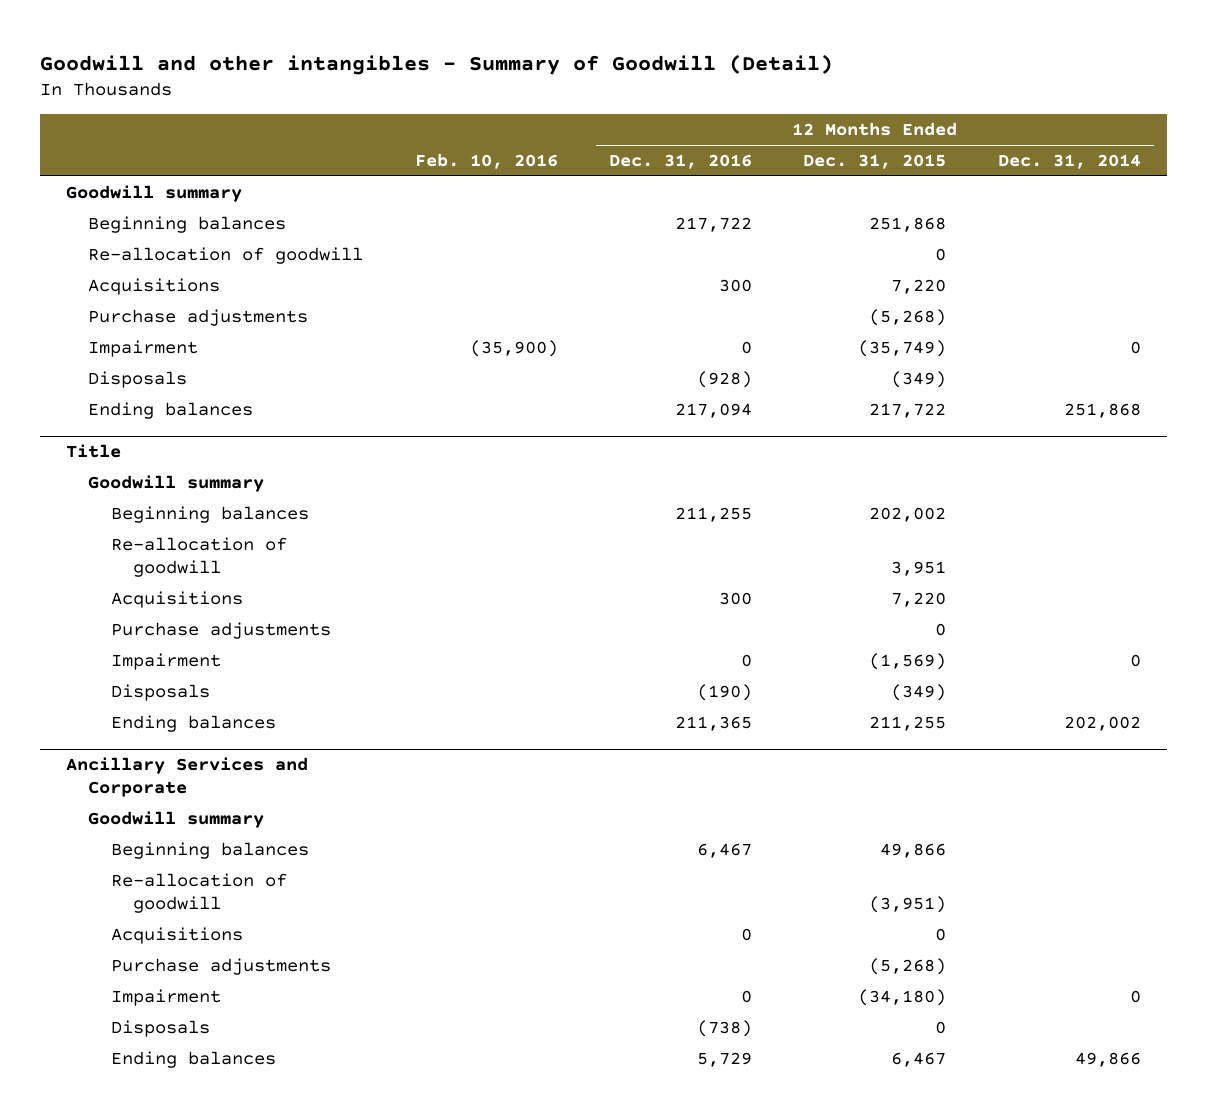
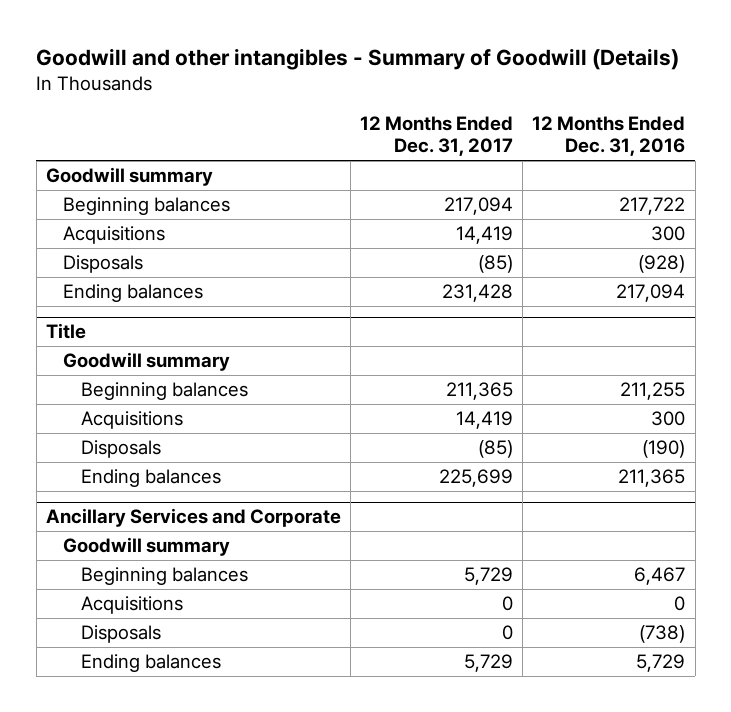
[40,53,834,75] Goodwill and other intangibles - Summary of Goodwill (Detail) -> [36,48,680,71] Goodwill and other intangibles - Summary of Goodwill (Details)
[414,153,558,170] Feb. 10, 2016 -> none
[803,154,947,170] Dec. 31, 2015 -> none
[997,154,1141,170] Dec. 31, 2014 -> none
none -> [360,116,514,157] 12 Months Ended Dec. 31, 2017
[88,246,364,264] Re-allocation of goodwill -> none
[88,308,309,326] Purchase adjustments -> none
[88,339,199,357] Impairment -> none
[110,536,287,577] Re-allocation of goodwill -> none
[110,621,331,639] Purchase adjustments -> none
[110,652,221,670] Impairment -> none
[110,872,287,913] Re-allocation of goodwill -> none
[110,957,331,975] Purchase adjustments -> none
[110,988,221,1006] Impairment -> none

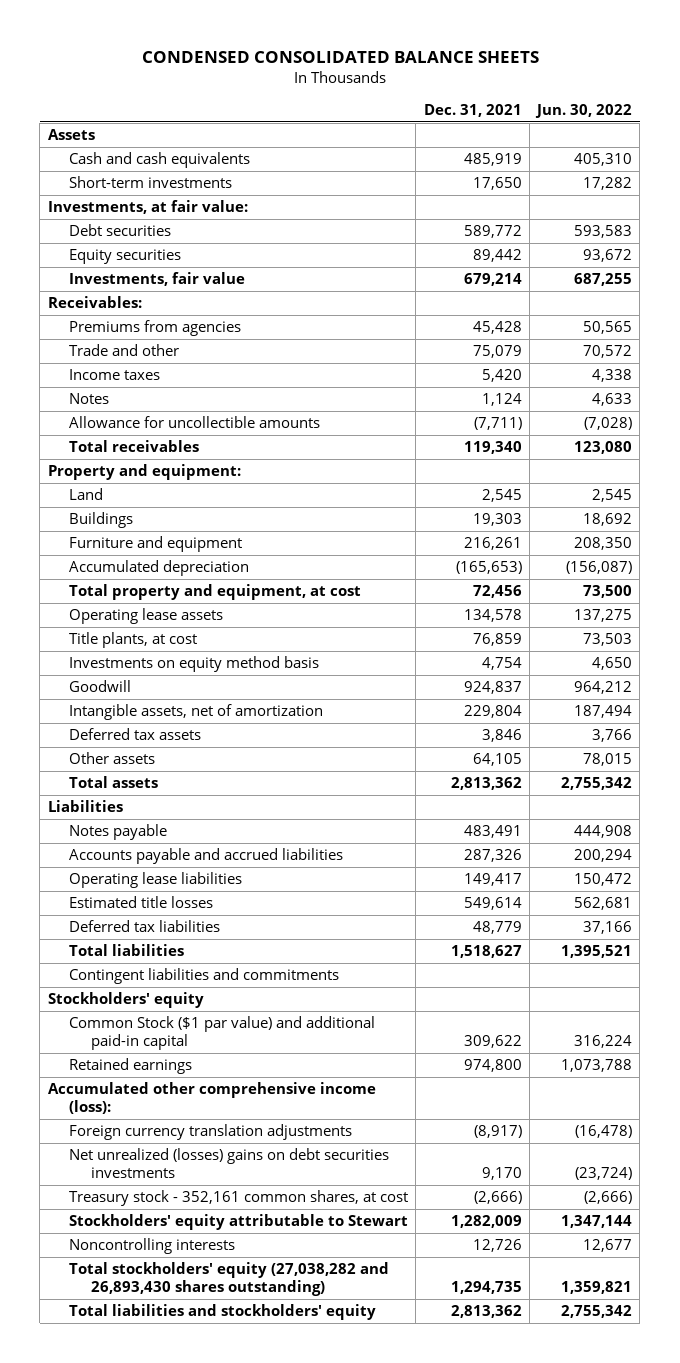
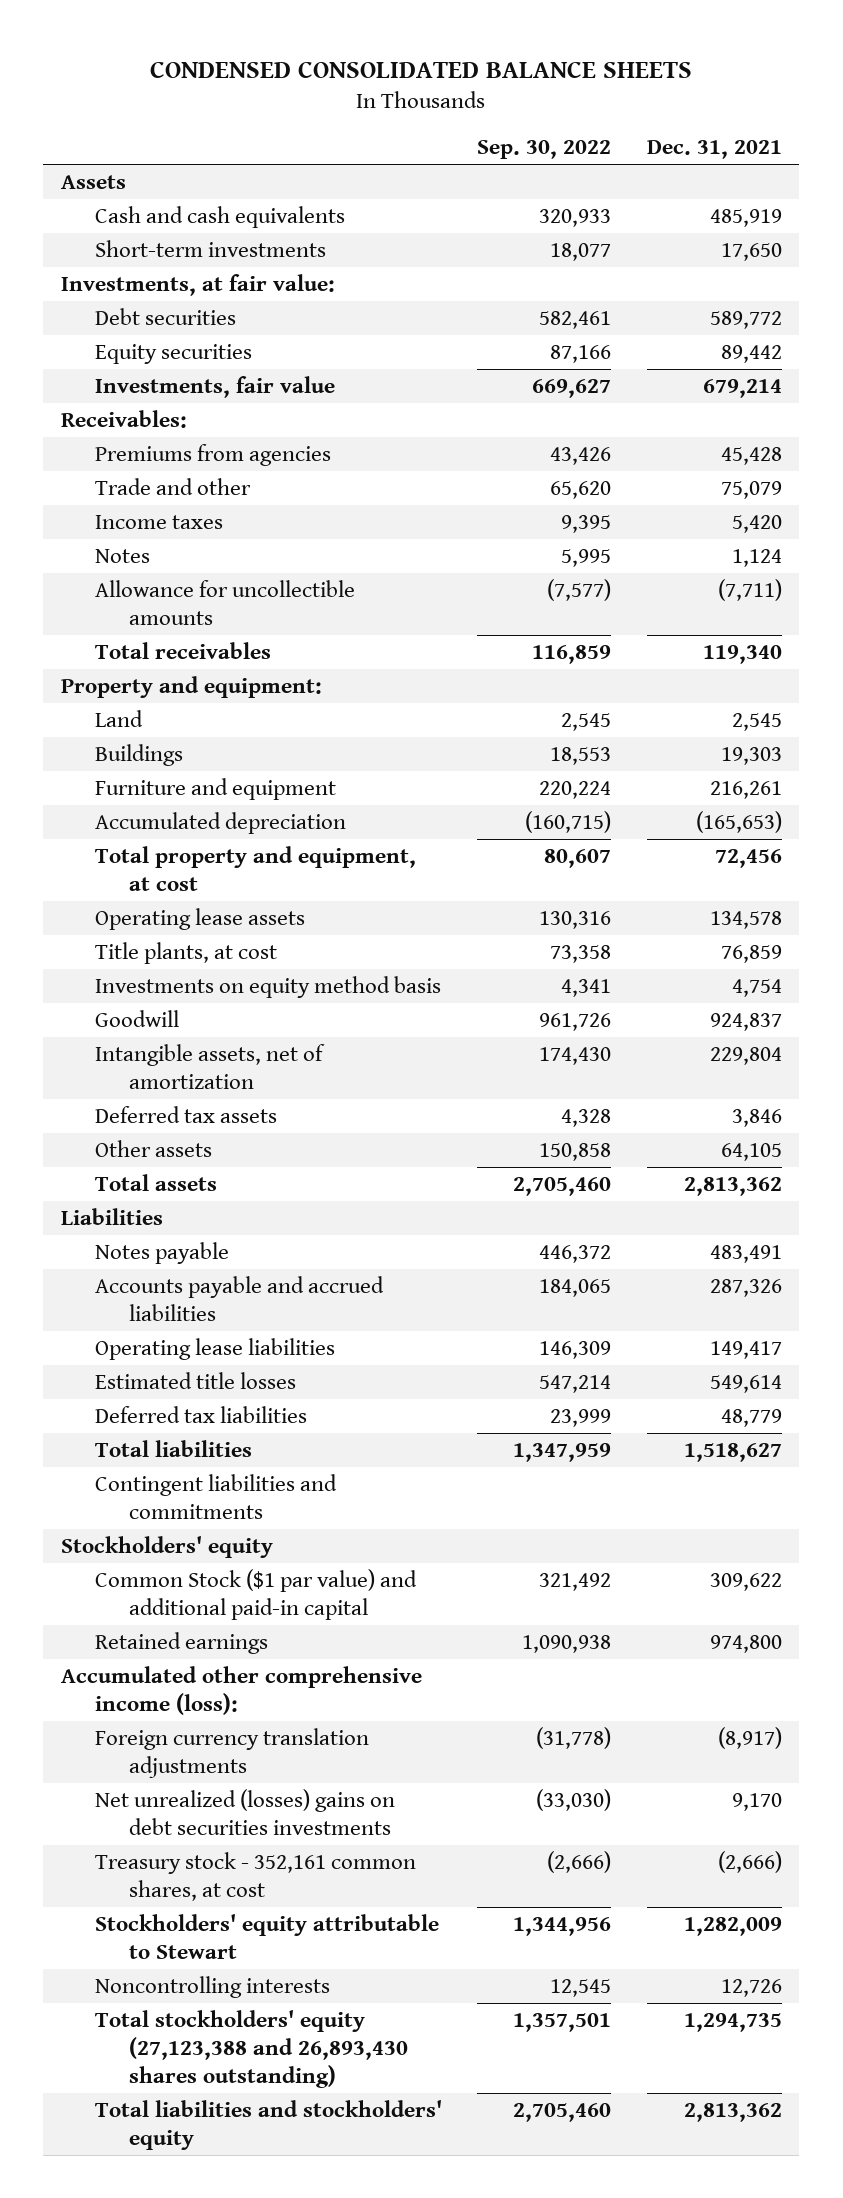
[535,103,633,118] Jun. 30, 2022 -> none
none -> [477,140,612,160] Sep. 30, 2022
[69,1262,390,1296] Total stockholders' equity (27,038,282 and 26,893,430 shares outstanding) -> [95,2009,409,2088] Total stockholders' equity (27,123,388 and 26,893,430 shares outstanding)

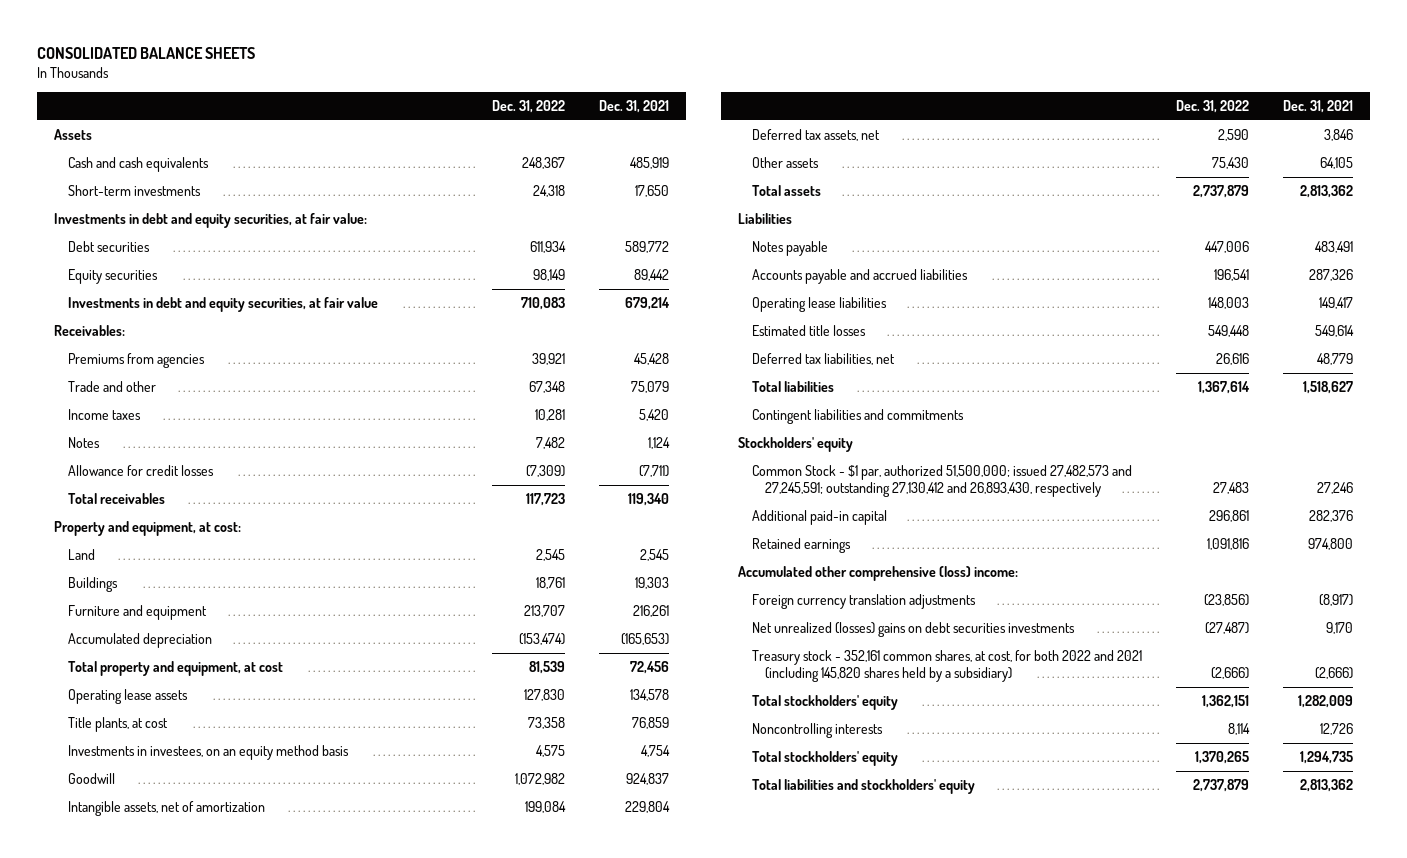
[150,60,693,78] CONDENSED CONSOLIDATED BALANCE SHEETS -> [37,46,256,59] CONSOLIDATED BALANCE SHEETS
[477,140,612,160] Sep. 30, 2022 -> none
none -> [491,99,565,113] Dec. 31, 2022
[60,273,335,296] Investments, at fair value: -> none
none -> [54,213,368,229] Investments in debt and equity securities, at fair value:
[95,375,336,398] Investments, fair value -> [67,297,378,313] Investments in debt and equity securities, at fair value
[95,579,356,625] Allowance for uncollectible amounts -> [67,465,214,477] Allowance for credit losses
[60,675,322,698] Property and equipment: -> [54,521,242,537] Property and equipment, at cost:
[95,975,442,998] Investments on equity method basis -> [67,745,349,761] Investments in investees, on an equity method basis
[95,1105,278,1123] Deferred tax assets -> [751,129,880,142] Deferred tax assets, net
[95,1405,308,1423] Deferred tax liabilities -> [751,353,895,366] Deferred tax liabilities, net
[95,1568,418,1620] Common Stock ($1 par value) and additional paid-in capital -> none
none -> [751,465,1132,498] Common Stock - $1 par, authorized 51,500,000; issued 27,482,573 and 27,245,591; outstanding 27,130,412 and 26,893,430, respectively
none -> [751,510,887,526] Additional paid-in capital
[60,1665,422,1715] Accumulated other comprehensive income (loss): -> [738,566,1019,582] Accumulated other comprehensive (loss) income:
[95,1851,417,1901] Treasury stock - 352,161 common shares, at cost -> [751,650,1142,683] Treasury stock - 352,161 common shares, at cost, for both 2022 and 2021 (including 145,820 shares held by a subsidiary)
[95,1913,440,1959] Stockholders' equity attributable to Stewart -> [751,695,898,711] Total stockholders' equity
[95,2009,409,2088] Total stockholders' equity (27,123,388 and 26,893,430 shares outstanding) -> [751,751,898,767] Total stockholders' equity

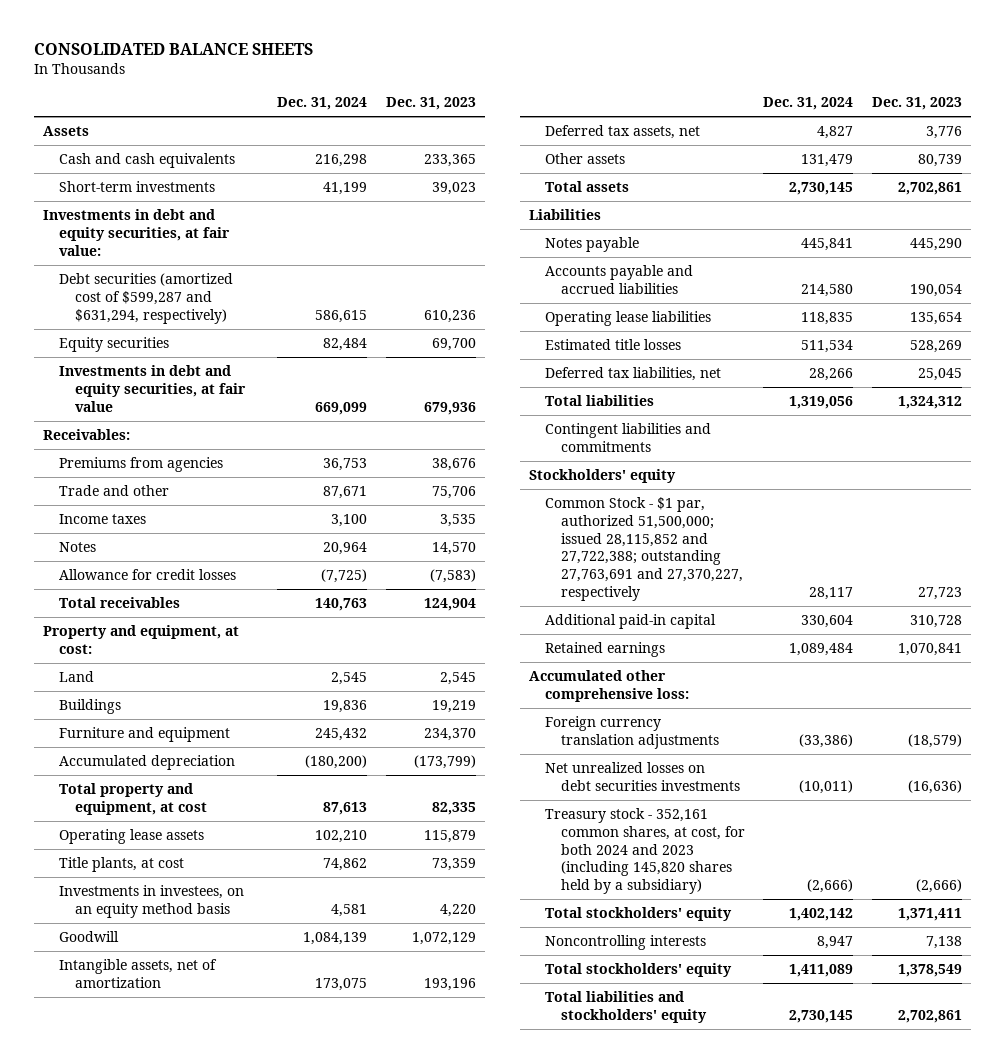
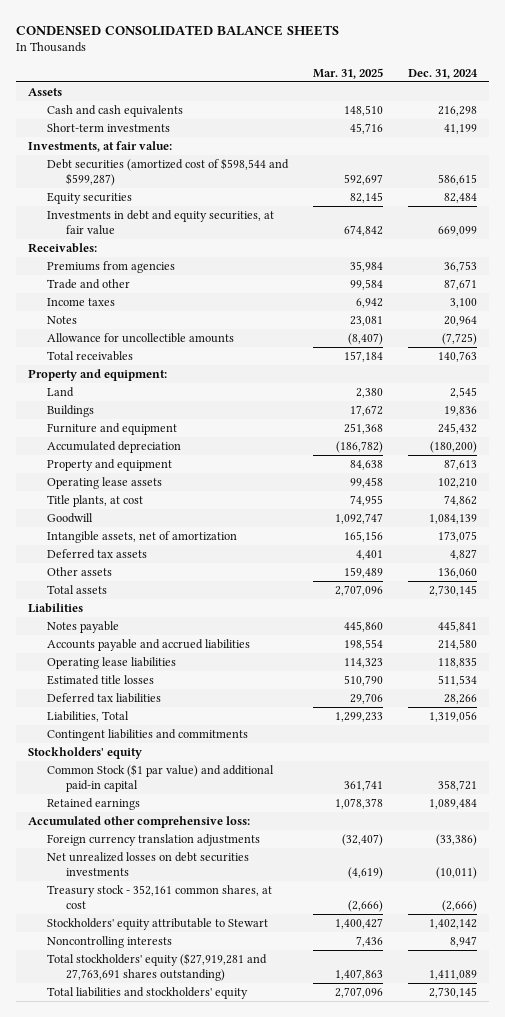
[33,43,313,56] CONSOLIDATED BALANCE SHEETS -> [15,24,339,36] CONDENSED CONSOLIDATED BALANCE SHEETS
[385,97,476,111] Dec. 31, 2023 -> none
none -> [313,67,384,79] Mar. 31, 2025
[42,209,230,256] Investments in debt and equity securities, at fair value: -> none
none -> [27,141,172,153] Investments, at fair value:
[58,273,233,324] Debt securities (amortized cost of $599,287 and $631,294, respectively) -> [47,158,290,186] Debt securities (amortized cost of $598,544 and $599,287)
[58,569,236,581] Allowance for credit losses -> [47,333,235,344] Allowance for uncollectible amounts
[42,625,239,654] Property and equipment, at cost: -> [27,369,167,382] Property and equipment:
[58,783,207,815] Total property and equipment, at cost -> [47,459,173,472] Property and equipment
[58,885,244,918] Investments in investees, on an equity method basis -> none
[544,125,700,140] Deferred tax assets, net -> [47,549,148,560] Deferred tax assets
[801,154,854,168] 131,479 -> [437,568,477,579] 136,060
[544,367,721,382] Deferred tax liabilities, net -> [47,693,162,704] Deferred tax liabilities
[544,395,654,407] Total liabilities -> [47,711,130,723] Liabilities, Total
[544,497,743,601] Common Stock - $1 par, authorized 51,500,000; issued 28,115,852 and 27,722,388; outstanding 27,763,691 and 27,370,227, respectively -> none
[544,614,716,630] Additional paid-in capital -> none
none -> [47,764,275,792] Common Stock ($1 par value) and additional paid-in capital
[544,808,745,895] Treasury stock - 352,161 common shares, at cost, for both 2024 and 2023 (including 145,820 shares held by a subsidiary) -> [47,885,273,909] Treasury stock - 352,161 common shares, at cost
[544,907,732,922] Total stockholders' equity -> [47,918,269,931] Stockholders' equity attributable to Stewart
[544,963,732,978] Total stockholders' equity -> [47,953,268,981] Total stockholders' equity ($27,919,281 and 27,763,691 shares outstanding)

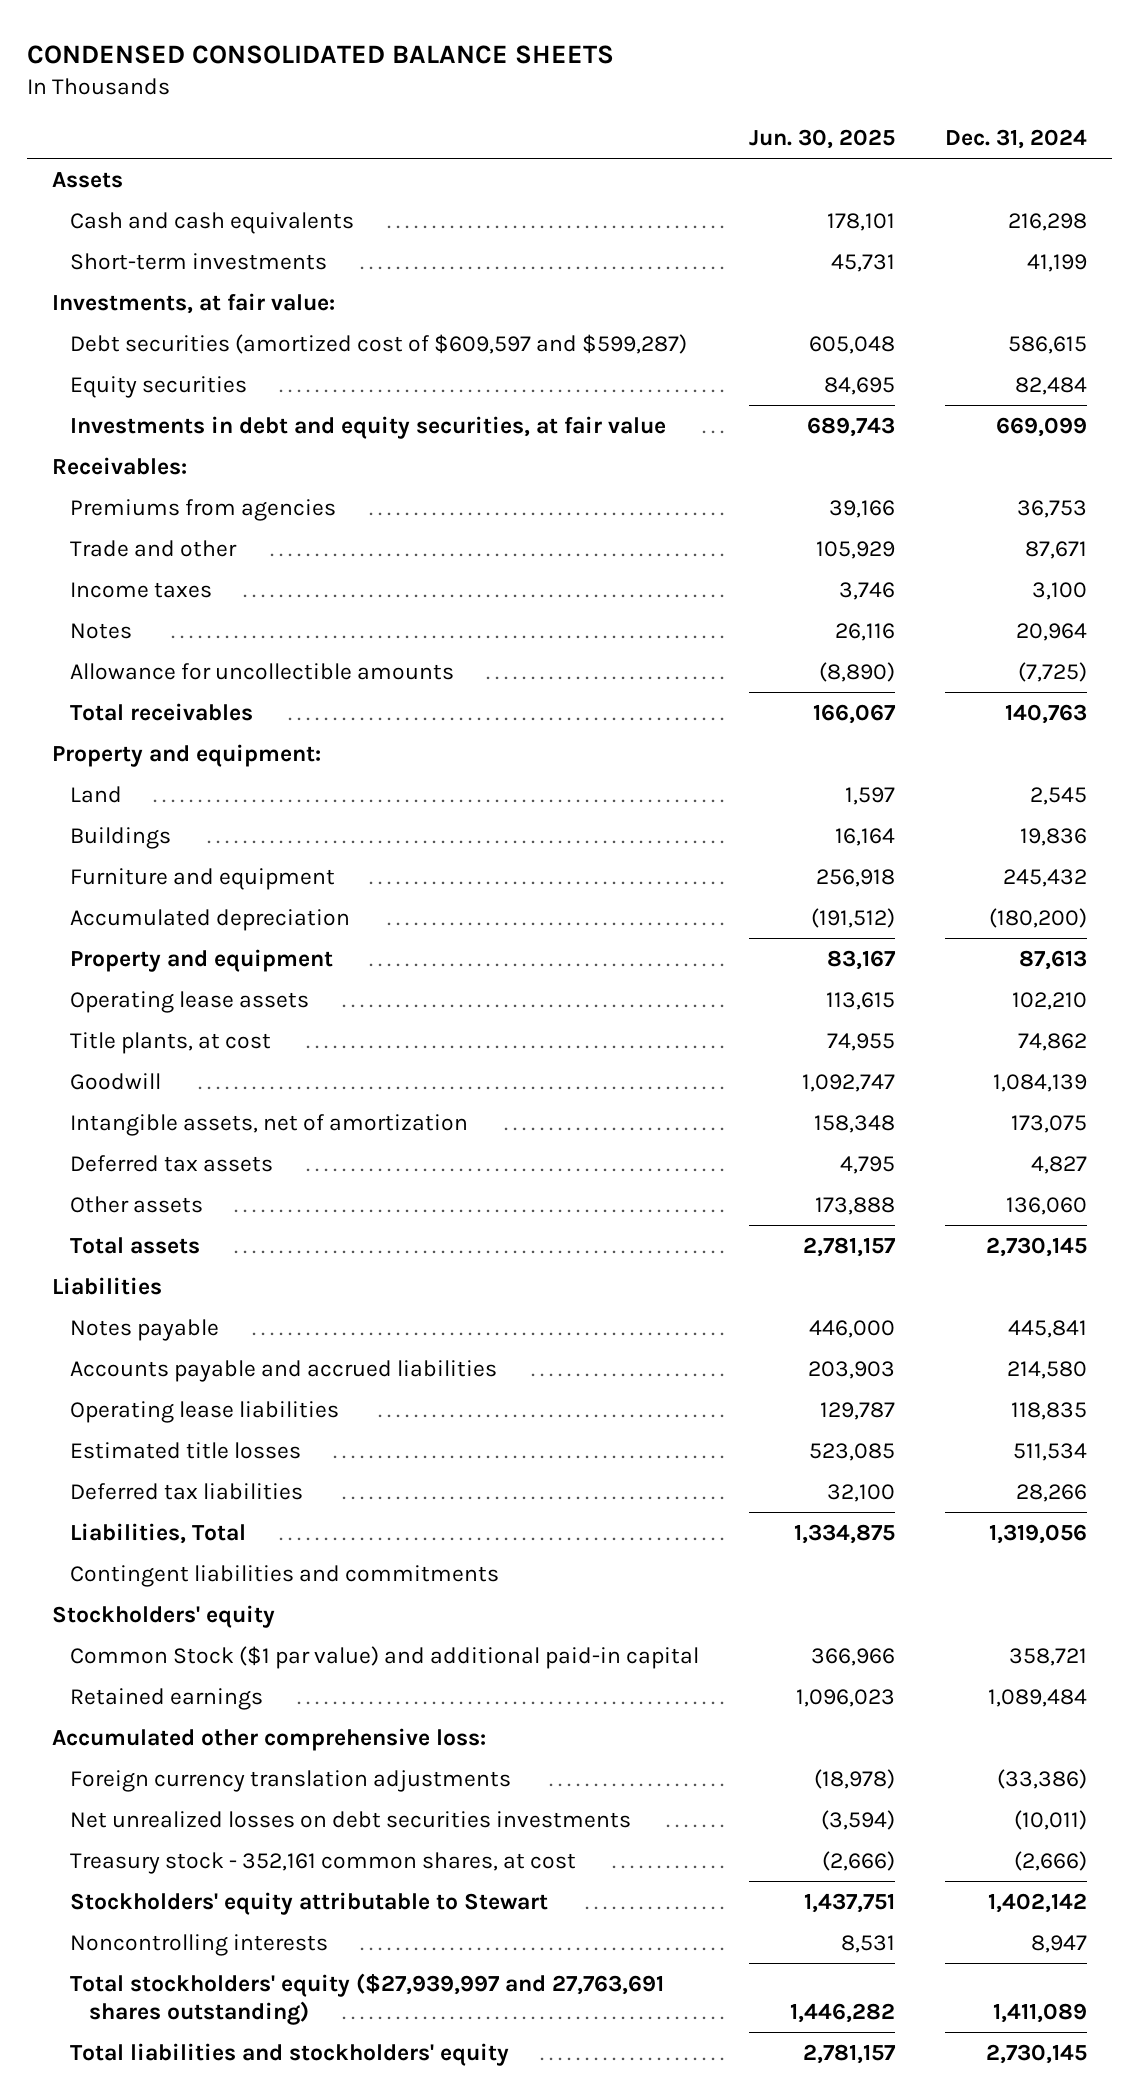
[313,67,384,79] Mar. 31, 2025 -> none
none -> [749,129,896,150] Jun. 30, 2025
[47,158,290,186] Debt securities (amortized cost of $598,544 and $599,287) -> [70,333,688,354] Debt securities (amortized cost of $609,597 and $599,287)
[47,953,268,981] Total stockholders' equity ($27,919,281 and 27,763,691 shares outstanding) -> [70,1972,665,2025] Total stockholders' equity ($27,939,997 and 27,763,691 shares outstanding)

